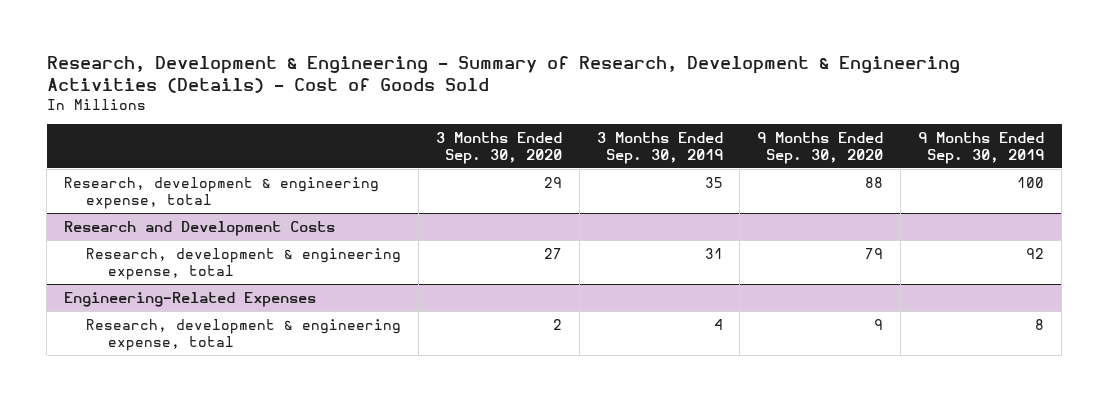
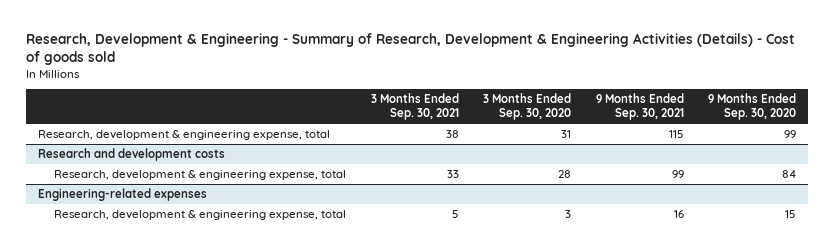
[46,55,960,93] Research, Development & Engineering - Summary of Research, Development & Engineering Activities (Details) - Cost of Goods Sold -> [25,32,795,65] Research, Development & Engineering - Summary of Research, Development & Engineering Activities (Details) - Cost of goods sold
[596,131,723,164] 3 Months Ended Sep. 30, 2019 -> none
[918,131,1045,164] 9 Months Ended Sep. 30, 2019 -> none
none -> [370,93,459,121] 3 Months Ended Sep. 30, 2021
none -> [595,93,684,121] 9 Months Ended Sep. 30, 2021
[543,176,562,188] 29 -> [561,130,572,139] 31
[865,176,884,188] 88 -> [784,130,797,139] 99
[64,220,336,236] Research and Development Costs -> [37,148,225,162] Research and development costs
[543,247,562,259] 27 -> [558,170,572,179] 28
[865,247,884,259] 79 -> [782,170,797,179] 84
[64,291,317,307] Engineering-Related Expenses -> [37,188,207,202] Engineering-related expenses
[552,318,562,330] 2 -> [565,210,572,219] 3
[874,318,884,330] 9 -> [785,210,797,219] 15

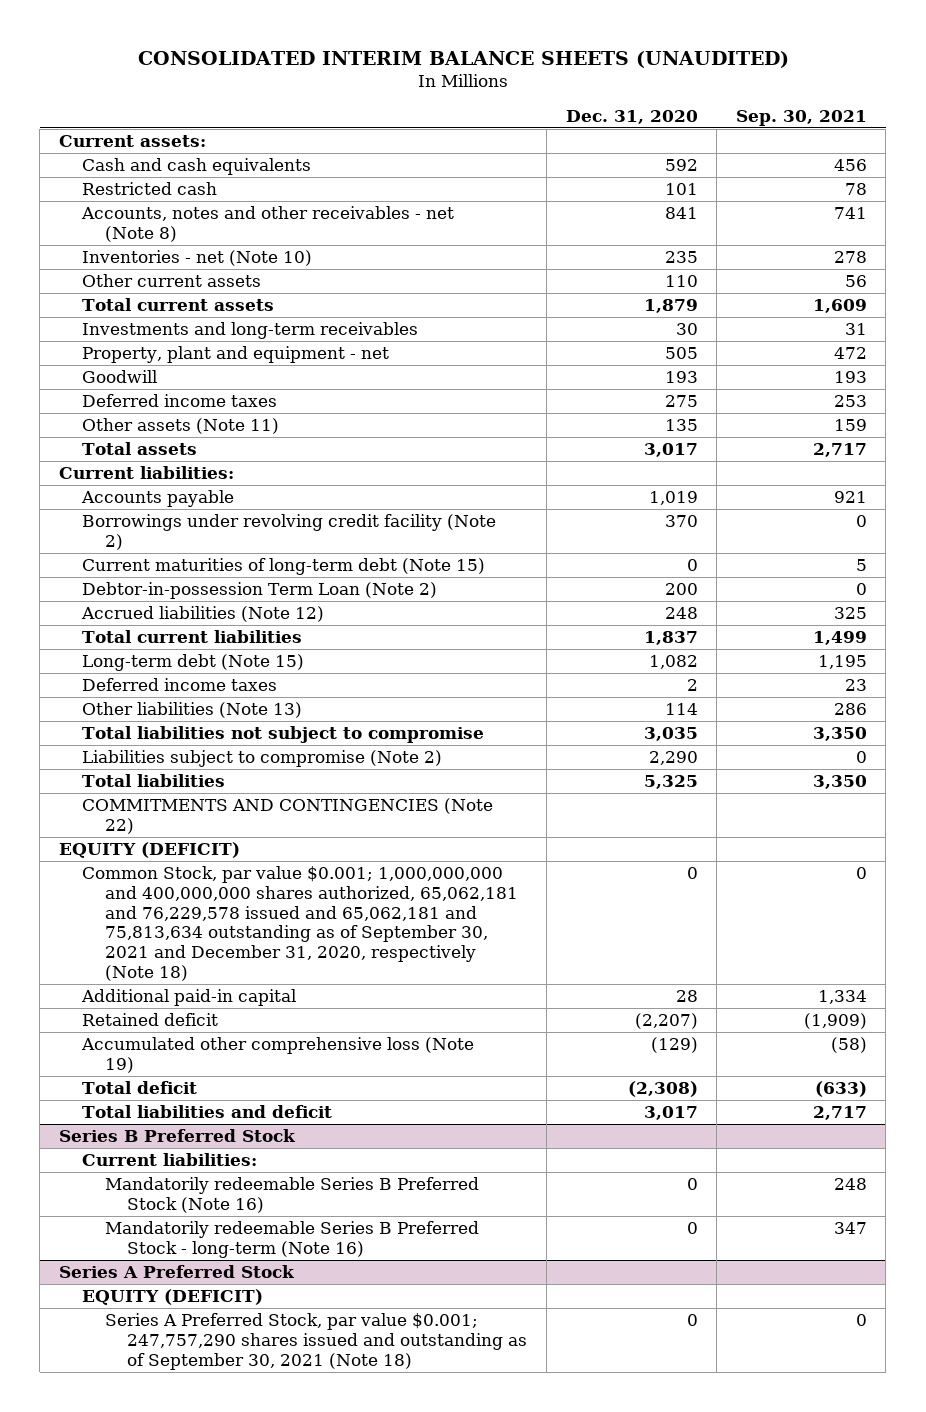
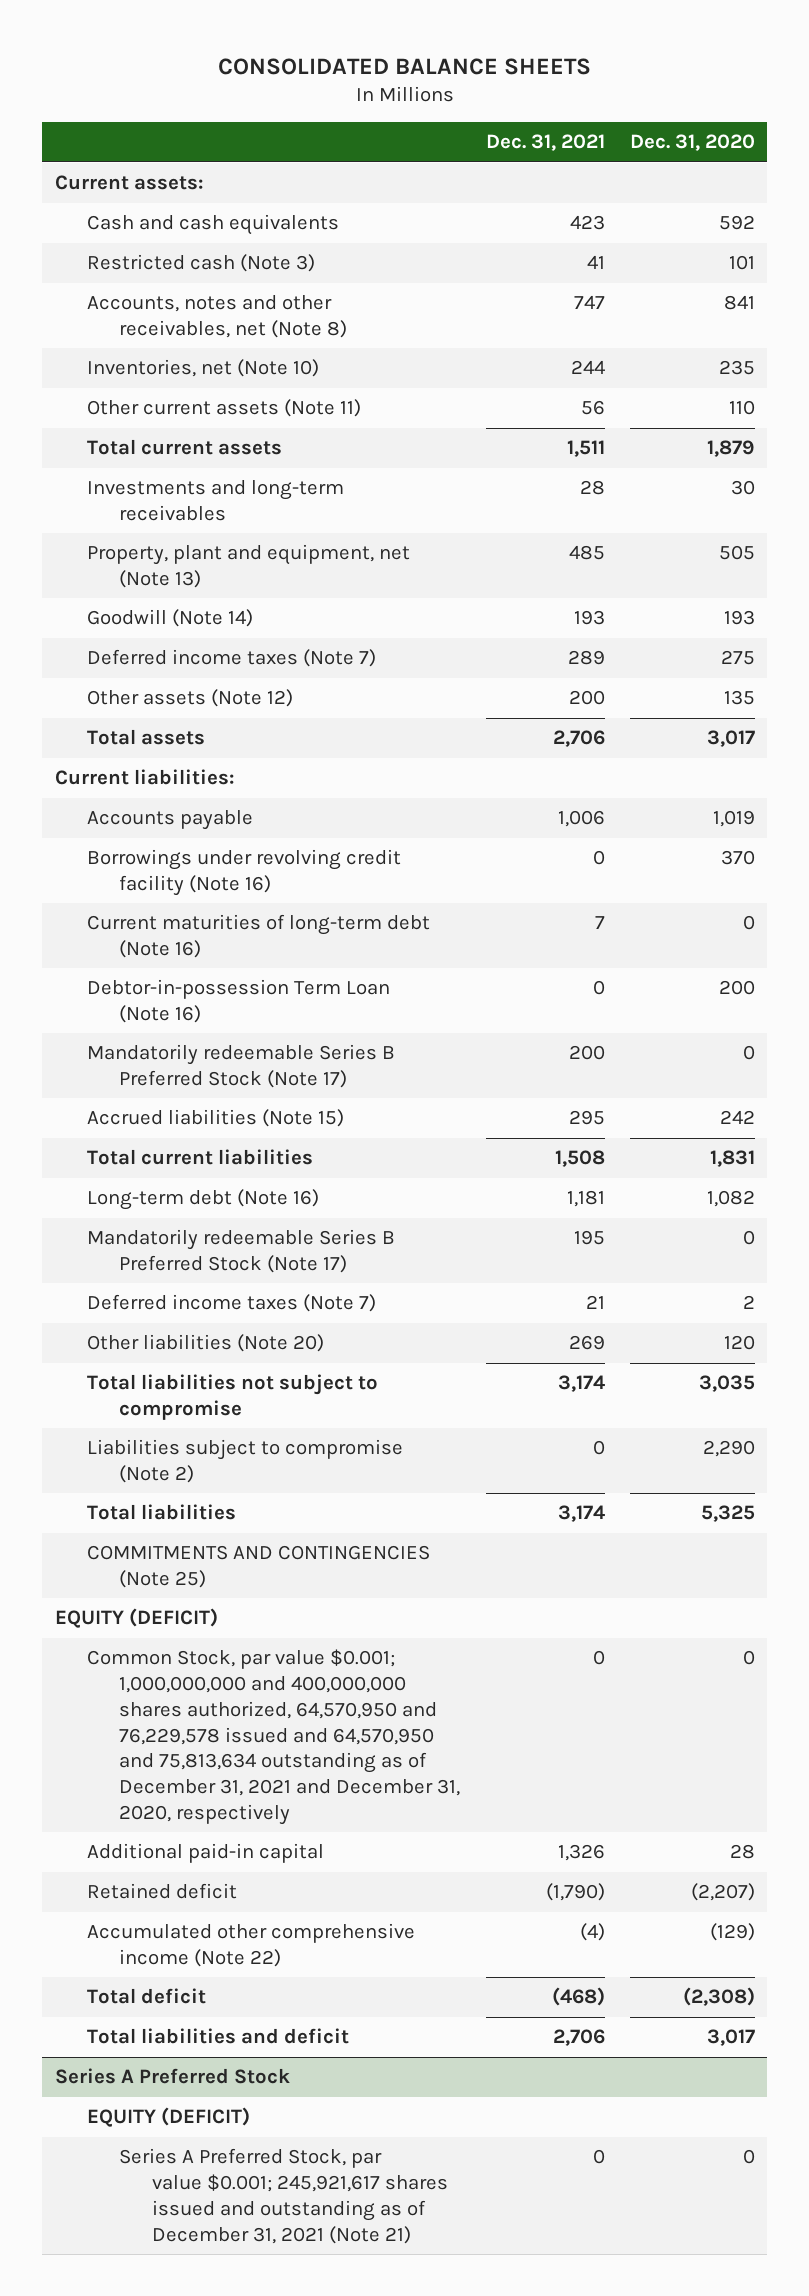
[137,51,789,69] CONSOLIDATED INTERIM BALANCE SHEETS (UNAUDITED) -> [217,57,591,75] CONSOLIDATED BALANCE SHEETS
[735,109,867,126] Sep. 30, 2021 -> none
none -> [485,134,605,152] Dec. 31, 2021
[81,182,217,196] Restricted cash -> [86,254,315,273] Restricted cash (Note 3)
[80,206,454,242] Accounts, notes and other receivables - net (Note 8) -> [86,295,348,339] Accounts, notes and other receivables, net (Note 8)
[81,250,312,267] Inventories - net (Note 10) -> [86,359,319,378] Inventories, net (Note 10)
[81,274,261,288] Other current assets -> [86,399,361,418] Other current assets (Note 11)
[81,346,389,364] Property, plant and equipment - net -> [86,544,410,589] Property, plant and equipment, net (Note 13)
[81,370,157,384] Goodwill -> [86,609,253,628] Goodwill (Note 14)
[81,394,277,408] Deferred income taxes -> [86,649,376,668] Deferred income taxes (Note 7)
[81,418,279,435] Other assets (Note 11) -> [86,689,293,708] Other assets (Note 12)
[81,514,496,550] Borrowings under revolving credit facility (Note 2) -> [86,849,401,897] Borrowings under revolving credit facility (Note 16)
[81,558,485,576] Current maturities of long-term debt (Note 15) -> [86,914,430,959] Current maturities of long-term debt (Note 16)
[81,582,437,600] Debtor-in-possession Term Loan (Note 2) -> [86,979,390,1024] Debtor-in-possession Term Loan (Note 16)
none -> [86,1044,395,1089] Mandatorily redeemable Series B Preferred Stock (Note 17)
[80,606,324,623] Accrued liabilities (Note 12) -> [86,1109,344,1128] Accrued liabilities (Note 15)
[664,607,698,620] 248 -> [719,1110,755,1125] 242
[643,631,698,646] 1,837 -> [709,1150,755,1168] 1,831
[81,654,304,672] Long-term debt (Note 15) -> [86,1189,319,1211] Long-term debt (Note 16)
none -> [86,1229,395,1274] Mandatorily redeemable Series B Preferred Stock (Note 17)
[81,678,277,692] Deferred income taxes -> [86,1294,376,1313] Deferred income taxes (Note 7)
[81,702,302,719] Other liabilities (Note 13) -> [86,1334,324,1353] Other liabilities (Note 20)
[664,703,698,716] 114 -> [723,1335,755,1351] 120
[81,798,493,834] COMMITMENTS AND CONTINGENCIES (Note 22) -> [86,1545,430,1589] COMMITMENTS AND CONTINGENCIES (Note 25)
[81,866,518,981] Common Stock, par value $0.001; 1,000,000,000 and 400,000,000 shares authorized, 65,062,181 and 76,229,578 issued and 65,062,181 and 75,813,634 outstanding as of September 30, 2021 and December 31, 2020, respectively (Note 18) -> [86,1649,461,1825] Common Stock, par value $0.001; 1,000,000,000 and 400,000,000 shares authorized, 64,570,950 and 76,229,578 issued and 64,570,950 and 75,813,634 outstanding as of December 31, 2021 and December 31, 2020, respectively
[80,1037,474,1073] Accumulated other comprehensive loss (Note 19) -> [86,1923,415,1968] Accumulated other comprehensive income (Note 22)
[58,1129,296,1143] Series B Preferred Stock -> none
[81,1153,257,1167] Current liabilities: -> none
[104,1177,479,1213] Mandatorily redeemable Series B Preferred Stock (Note 16) -> none
[104,1221,479,1258] Mandatorily redeemable Series B Preferred Stock - long-term (Note 16) -> none
[104,1313,528,1370] Series A Preferred Stock, par value $0.001; 247,757,290 shares issued and outstanding as of September 30, 2021 (Note 18) -> [119,2148,448,2244] Series A Preferred Stock, par value $0.001; 245,921,617 shares issued and outstanding as of December 31, 2021 (Note 21)

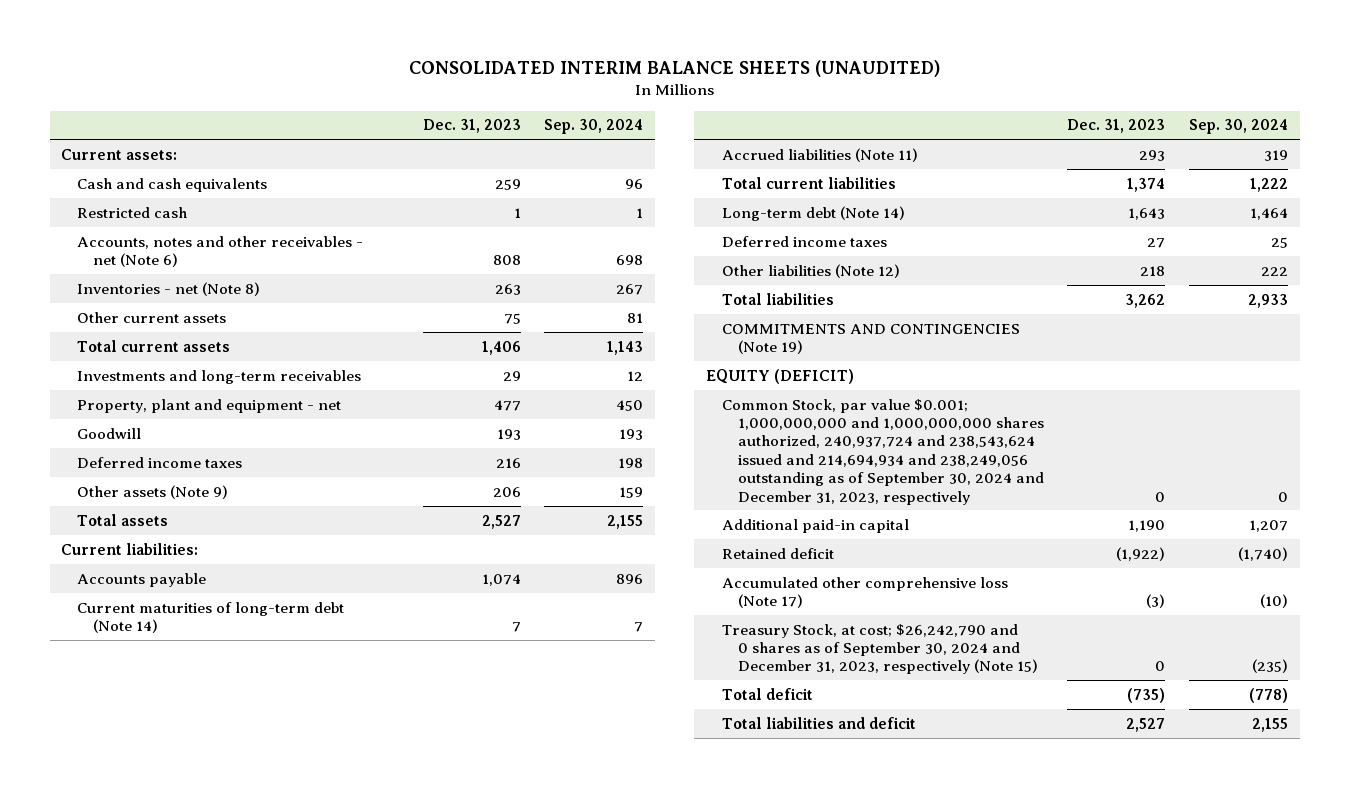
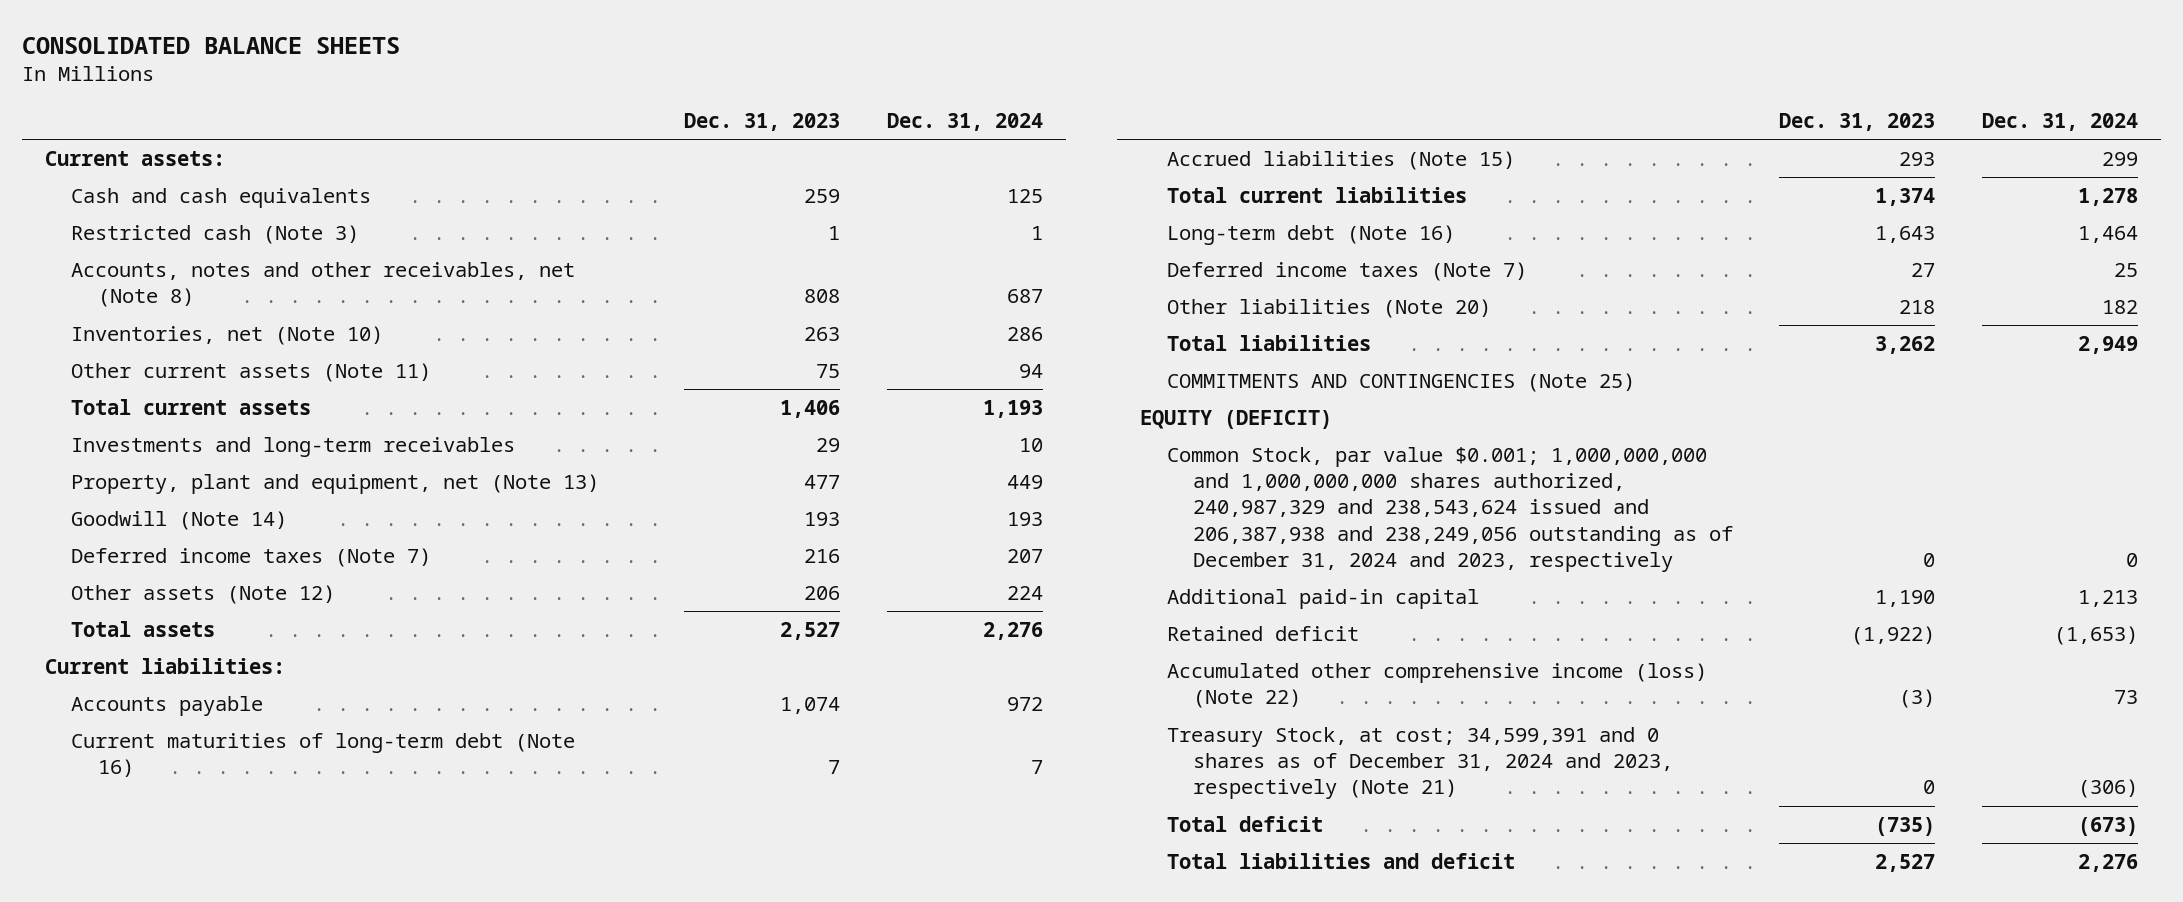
[408,59,940,77] CONSOLIDATED INTERIM BALANCE SHEETS (UNAUDITED) -> [21,36,400,54] CONSOLIDATED BALANCE SHEETS
[544,119,644,135] Sep. 30, 2024 -> none
none -> [886,112,1043,131] Dec. 31, 2024
[77,206,188,218] Restricted cash -> [71,225,360,245] Restricted cash (Note 3)
[77,235,364,268] Accounts, notes and other receivables - net (Note 6) -> [71,262,576,308] Accounts, notes and other receivables, net (Note 8)
[77,281,261,296] Inventories - net (Note 8) -> [71,326,384,346] Inventories, net (Note 10)
[77,311,227,323] Other current assets -> [71,363,432,383] Other current assets (Note 11)
[77,398,342,413] Property, plant and equipment - net -> [71,474,600,495] Property, plant and equipment, net (Note 13)
[77,427,142,439] Goodwill -> [71,511,288,531] Goodwill (Note 14)
[77,456,243,468] Deferred income taxes -> [71,548,432,568] Deferred income taxes (Note 7)
[77,484,229,499] Other assets (Note 9) -> [71,585,336,605] Other assets (Note 12)
[77,601,345,634] Current maturities of long-term debt (Note 14) -> [71,733,576,778] Current maturities of long-term debt (Note 16)
[721,147,918,162] Accrued liabilities (Note 11) -> [1166,151,1515,171] Accrued liabilities (Note 15)
[721,205,905,221] Long-term debt (Note 14) -> [1166,225,1455,246] Long-term debt (Note 16)
[721,235,887,247] Deferred income taxes -> [1166,262,1527,282] Deferred income taxes (Note 7)
[721,263,900,278] Other liabilities (Note 12) -> [1166,299,1491,319] Other liabilities (Note 20)
[721,323,1020,355] COMMITMENTS AND CONTINGENCIES (Note 19) -> [1166,373,1635,393] COMMITMENTS AND CONTINGENCIES (Note 25)
[721,398,1044,505] Common Stock, par value $0.001; 1,000,000,000 and 1,000,000,000 shares authorized, 240,937,724 and 238,543,624 issued and 214,694,934 and 238,249,056 outstanding as of September 30, 2024 and December 31, 2023, respectively -> [1166,447,1733,572] Common Stock, par value $0.001; 1,000,000,000 and 1,000,000,000 shares authorized, 240,987,329 and 238,543,624 issued and 206,387,938 and 238,249,056 outstanding as of December 31, 2024 and 2023, respectively
[721,576,1008,609] Accumulated other comprehensive loss (Note 17) -> [1166,663,1707,709] Accumulated other comprehensive income (loss) (Note 22)
[721,623,1038,675] Treasury Stock, at cost; $26,242,790 and 0 shares as of September 30, 2024 and December 31, 2023, respectively (Note 15) -> [1166,727,1673,800] Treasury Stock, at cost; 34,599,391 and 0 shares as of December 31, 2024 and 2023, respectively (Note 21)

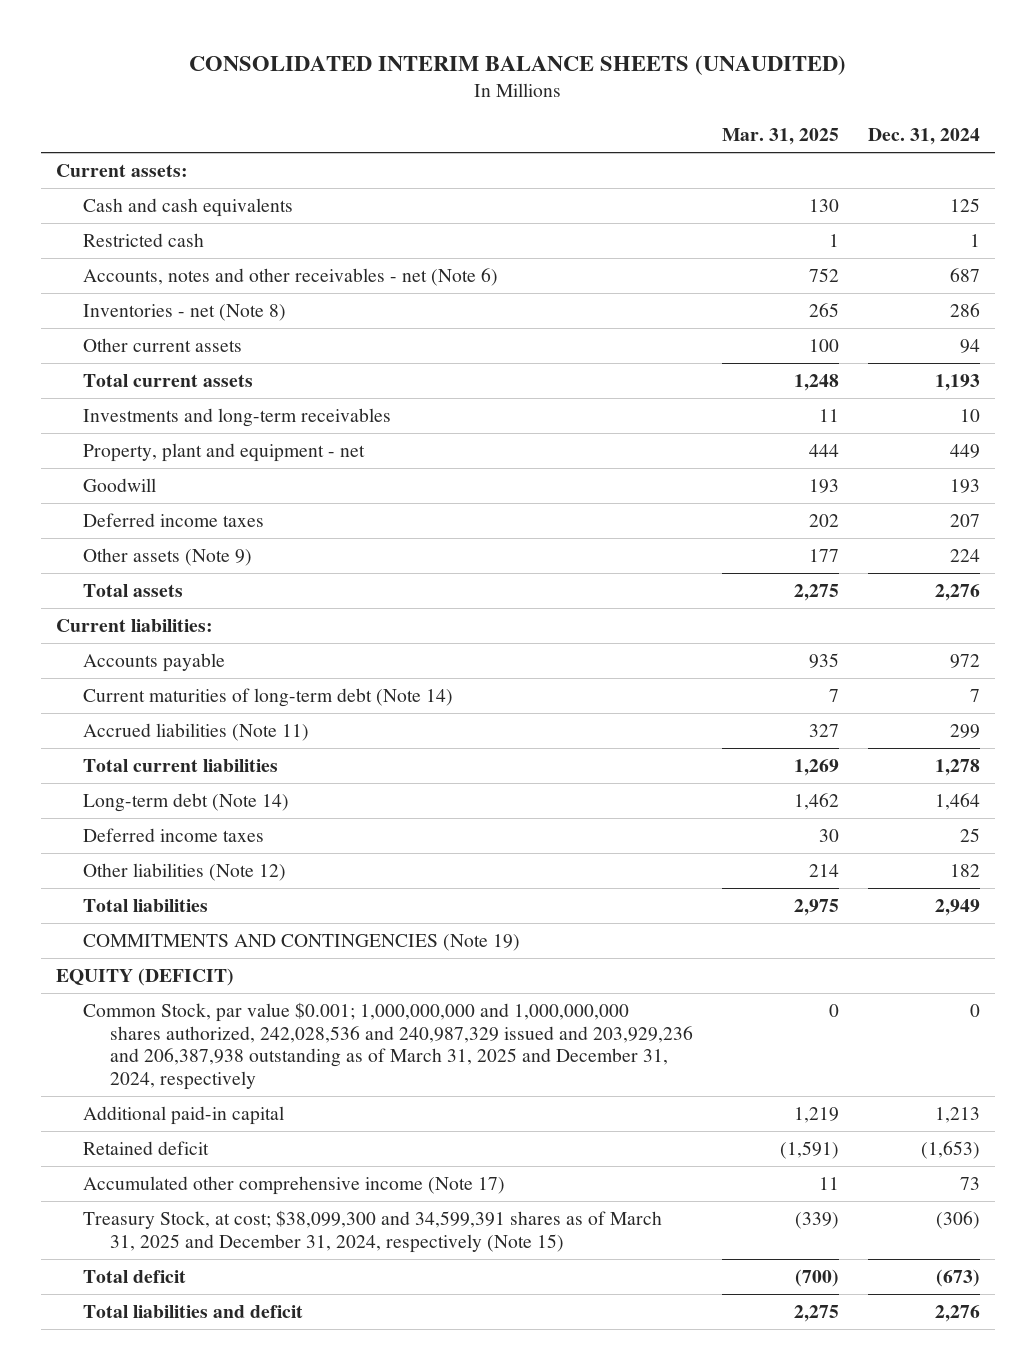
[21,36,400,54] CONSOLIDATED BALANCE SHEETS -> [189,55,847,76] CONSOLIDATED INTERIM BALANCE SHEETS (UNAUDITED)
[684,112,841,131] Dec. 31, 2023 -> none
none -> [722,127,840,145] Mar. 31, 2025
[71,225,360,245] Restricted cash (Note 3) -> [82,233,204,248] Restricted cash
[71,262,576,308] Accounts, notes and other receivables, net (Note 8) -> [82,268,498,287] Accounts, notes and other receivables - net (Note 6)
[71,326,384,346] Inventories, net (Note 10) -> [82,304,286,322] Inventories - net (Note 8)
[71,363,432,383] Other current assets (Note 11) -> [82,338,242,353] Other current assets
[71,474,600,495] Property, plant and equipment, net (Note 13) -> [82,443,365,463] Property, plant and equipment - net
[71,511,288,531] Goodwill (Note 14) -> [82,478,156,493] Goodwill
[71,548,432,568] Deferred income taxes (Note 7) -> [82,513,264,528] Deferred income taxes
[71,585,336,605] Other assets (Note 12) -> [82,548,252,567] Other assets (Note 9)
[71,733,576,778] Current maturities of long-term debt (Note 16) -> [82,688,453,708] Current maturities of long-term debt (Note 14)
[1166,151,1515,171] Accrued liabilities (Note 15) -> [82,723,309,742] Accrued liabilities (Note 11)
[1166,225,1455,246] Long-term debt (Note 16) -> [82,793,289,813] Long-term debt (Note 14)
[1166,262,1527,282] Deferred income taxes (Note 7) -> [82,828,264,843] Deferred income taxes
[1166,299,1491,319] Other liabilities (Note 20) -> [82,863,286,882] Other liabilities (Note 12)
[1166,373,1635,393] COMMITMENTS AND CONTINGENCIES (Note 25) -> [82,934,520,952] COMMITMENTS AND CONTINGENCIES (Note 19)
[1166,447,1733,572] Common Stock, par value $0.001; 1,000,000,000 and 1,000,000,000 shares authorized, 240,987,329 and 238,543,624 issued and 206,387,938 and 238,249,056 outstanding as of December 31, 2024 and 2023, respectively -> [82,1002,694,1090] Common Stock, par value $0.001; 1,000,000,000 and 1,000,000,000 shares authorized, 242,028,536 and 240,987,329 issued and 203,929,236 and 206,387,938 outstanding as of March 31, 2025 and December 31, 2024, respectively
[1166,663,1707,709] Accumulated other comprehensive income (loss) (Note 22) -> [82,1176,505,1196] Accumulated other comprehensive income (Note 17)
[1166,727,1673,800] Treasury Stock, at cost; 34,599,391 and 0 shares as of December 31, 2024 and 2023, respectively (Note 21) -> [82,1210,662,1253] Treasury Stock, at cost; $38,099,300 and 34,599,391 shares as of March 31, 2025 and December 31, 2024, respectively (Note 15)

